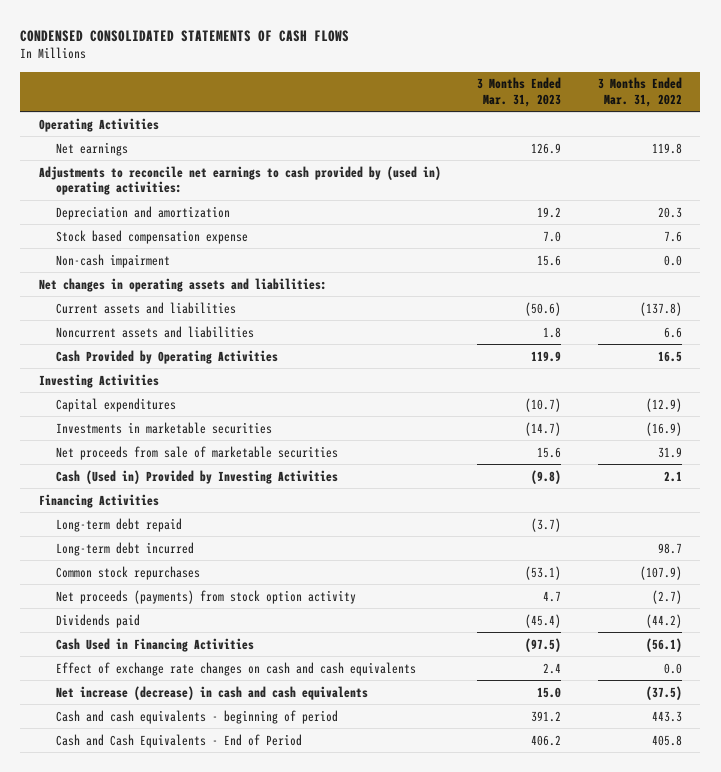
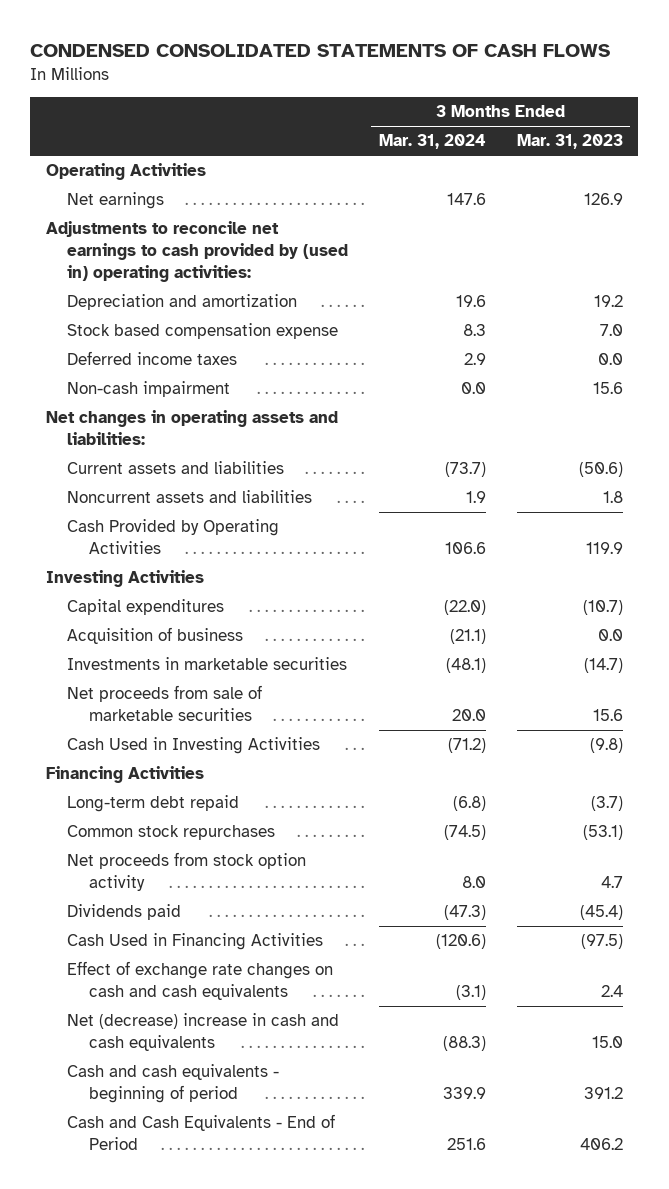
[597,77,682,107] 3 Months Ended Mar. 31, 2022 -> none
none -> [379,134,487,150] Mar. 31, 2024
none -> [67,351,238,366] Deferred income taxes
none -> [67,627,244,645] Acquisition of business
[56,469,339,484] Cash (Used in) Provided by Investing Activities -> [67,737,321,755] Cash Used in Investing Activities
[56,541,195,556] Long-term debt incurred -> none
[56,589,357,604] Net proceeds (payments) from stock option activity -> [67,852,307,892] Net proceeds from stock option activity
[56,685,369,700] Net increase (decrease) in cash and cash equivalents -> [67,1013,340,1052] Net (decrease) increase in cash and cash equivalents

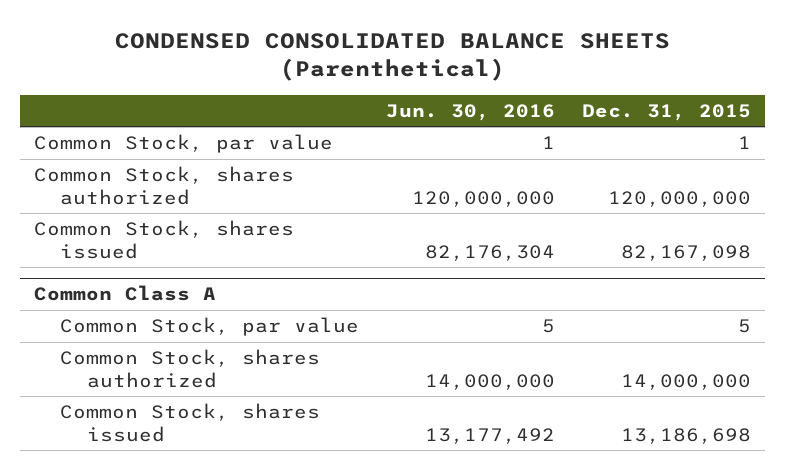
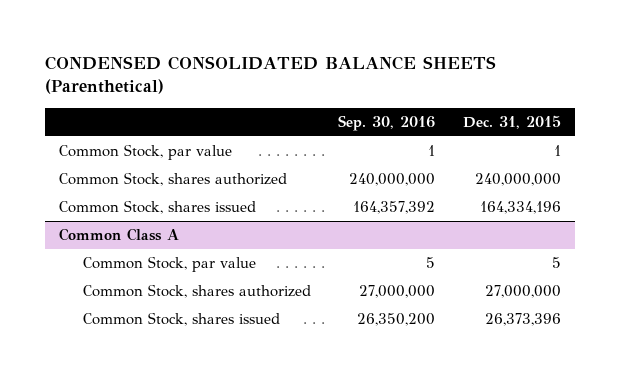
[386,103,556,121] Jun. 30, 2016 -> none
none -> [338,114,436,131] Sep. 30, 2016
[608,190,752,207] 120,000,000 -> [474,173,561,187] 240,000,000
[621,244,752,261] 82,167,098 -> [479,201,561,215] 164,334,196
[621,373,752,390] 14,000,000 -> [484,285,561,299] 27,000,000
[621,427,752,444] 13,186,698 -> [484,313,561,327] 26,373,396

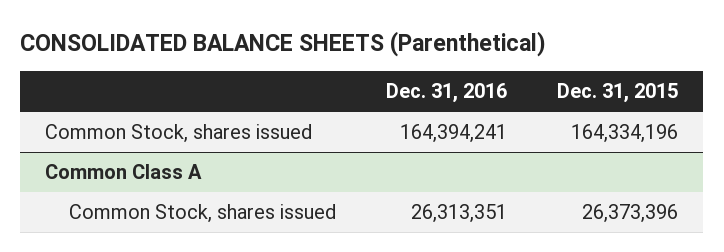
[45,55,497,95] CONDENSED CONSOLIDATED BALANCE SHEETS (Parenthetical) -> [20,31,547,58] CONSOLIDATED BALANCE SHEETS (Parenthetical)
[338,114,436,131] Sep. 30, 2016 -> none
none -> [386,83,508,104] Dec. 31, 2016
[59,144,233,161] Common Stock, par value -> none
[59,172,288,187] Common Stock, shares authorized -> none
[82,256,256,273] Common Stock, par value -> none
[82,284,311,299] Common Stock, shares authorized -> none

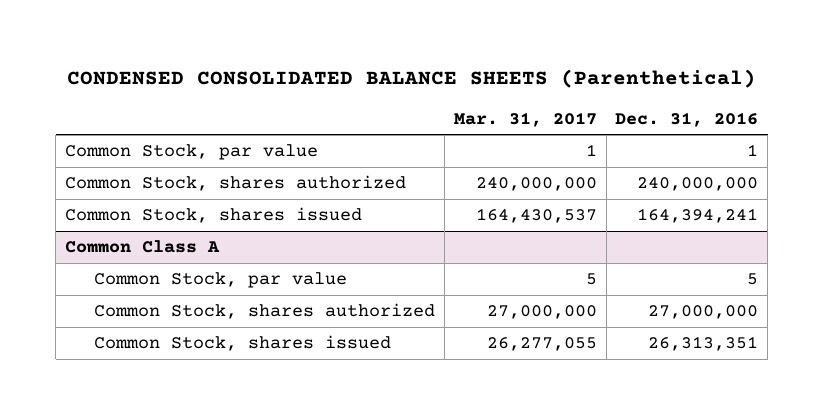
[20,31,547,58] CONSOLIDATED BALANCE SHEETS (Parenthetical) -> [66,69,756,89] CONDENSED CONSOLIDATED BALANCE SHEETS (Parenthetical)
[557,83,679,104] Dec. 31, 2015 -> none
none -> [453,111,597,127] Mar. 31, 2017
none -> [65,144,319,161] Common Stock, par value
none -> [65,175,407,192] Common Stock, shares authorized
none -> [94,272,348,289] Common Stock, par value
none -> [94,303,436,320] Common Stock, shares authorized

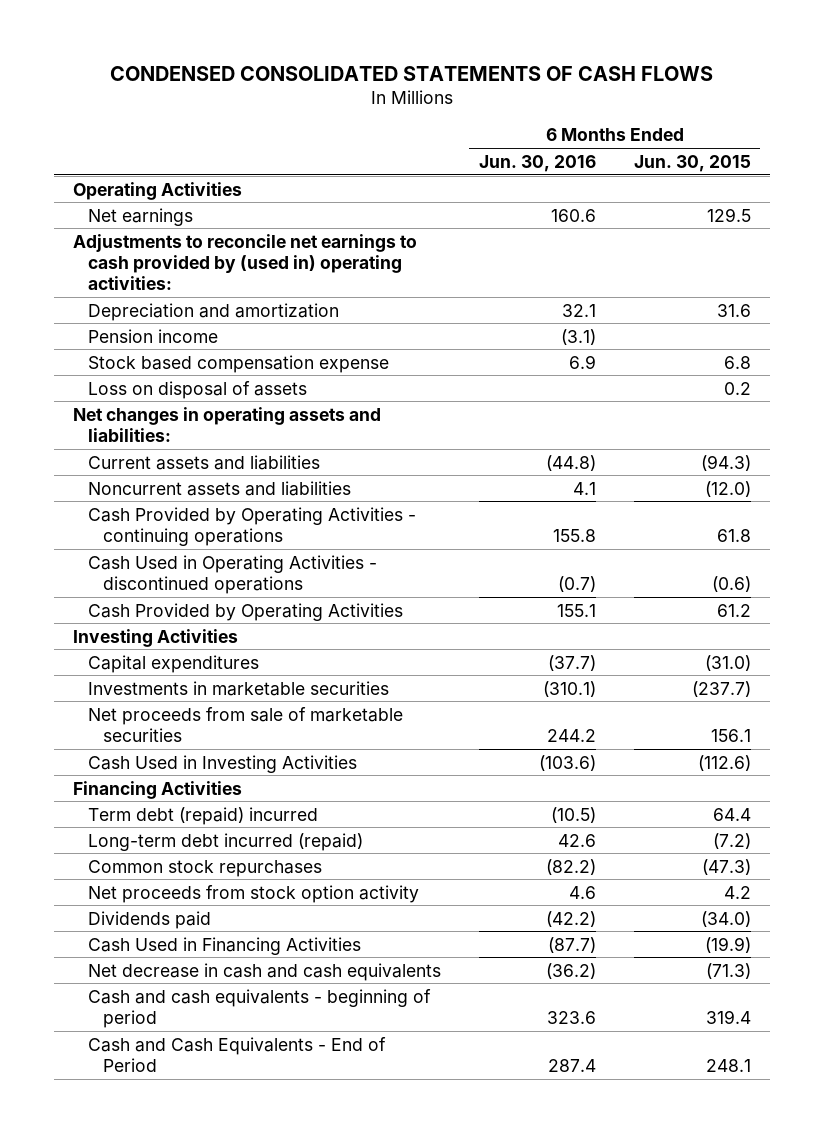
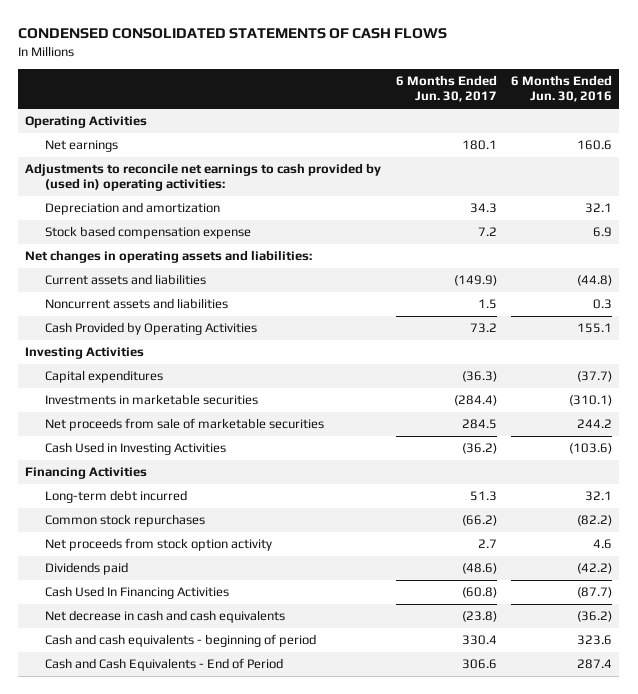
[633,154,751,172] Jun. 30, 2015 -> none
none -> [395,75,497,103] 6 Months Ended Jun. 30, 2017
[88,328,219,343] Pension income -> none
[88,380,308,399] Loss on disposal of assets -> none
[88,506,417,546] Cash Provided by Operating Activities - continuing operations -> none
[88,554,378,594] Cash Used in Operating Activities - discontinued operations -> none
[572,481,596,495] 4.1 -> [593,299,613,310] 0.3
[88,806,319,825] Term debt (repaid) incurred -> none
[88,832,364,851] Long-term debt incurred (repaid) -> [44,490,187,504] Long-term debt incurred
[557,833,596,847] 42.6 -> [585,491,613,502] 32.1
[88,936,362,955] Cash Used in Financing Activities -> [44,586,229,600] Cash Used In Financing Activities

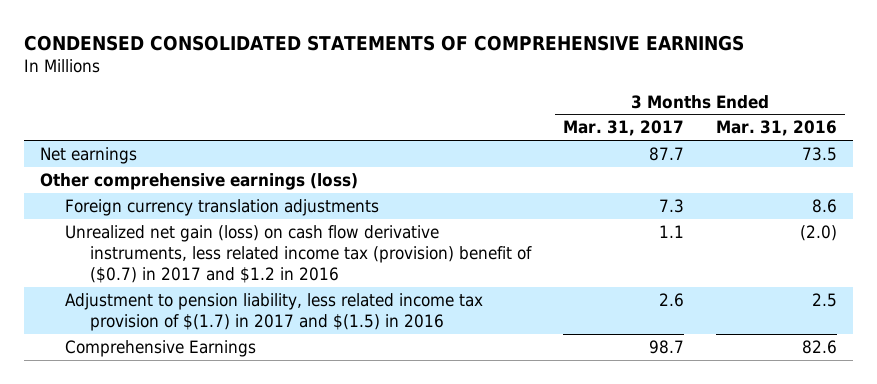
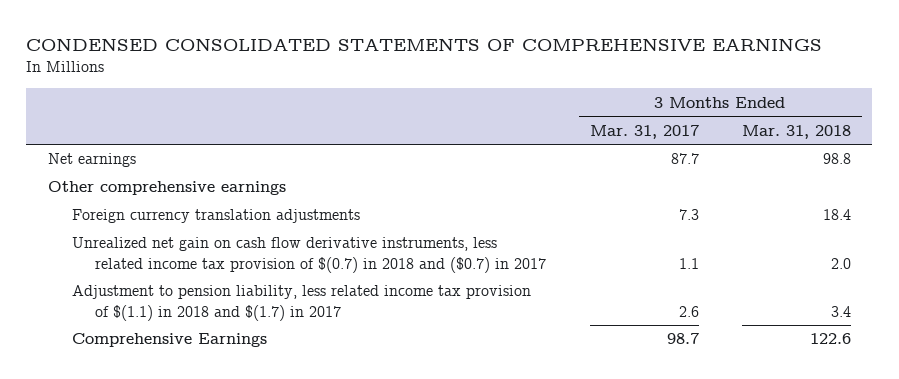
[715,120,837,137] Mar. 31, 2016 -> none
none -> [741,124,851,139] Mar. 31, 2018
[40,172,359,190] Other comprehensive earnings (loss) -> [47,181,286,196] Other comprehensive earnings
[65,224,533,283] Unrealized net gain (loss) on cash flow derivative instruments, less related income tax (provision) benefit of ($0.7) in 2017 and $1.2 in 2016 -> [71,237,547,273] Unrealized net gain on cash flow derivative instruments, less related income tax provision of $(0.7) in 2018 and ($0.7) in 2017
[65,292,484,331] Adjustment to pension liability, less related income tax provision of $(1.7) in 2017 and $(1.5) in 2016 -> [71,285,531,321] Adjustment to pension liability, less related income tax provision of $(1.1) in 2018 and $(1.7) in 2017

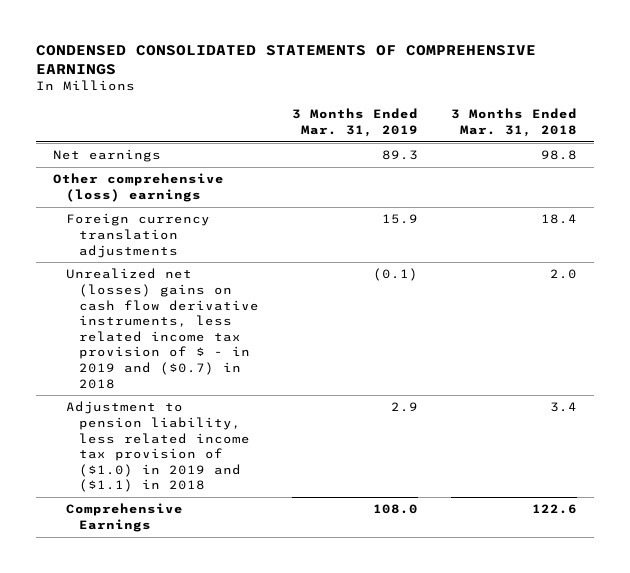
[589,124,699,139] Mar. 31, 2017 -> none
none -> [292,108,419,137] 3 Months Ended Mar. 31, 2019
[47,181,286,196] Other comprehensive earnings -> [52,173,224,202] Other comprehensive (loss) earnings
[71,237,547,273] Unrealized net gain on cash flow derivative instruments, less related income tax provision of $(0.7) in 2018 and ($0.7) in 2017 -> [65,268,260,389] Unrealized net (losses) gains on cash flow derivative instruments, less related income tax provision of $ - in 2019 and ($0.7) in 2018
[71,285,531,321] Adjustment to pension liability, less related income tax provision of $(1.1) in 2018 and $(1.7) in 2017 -> [65,401,251,493] Adjustment to pension liability, less related income tax provision of ($1.0) in 2019 and ($1.1) in 2018

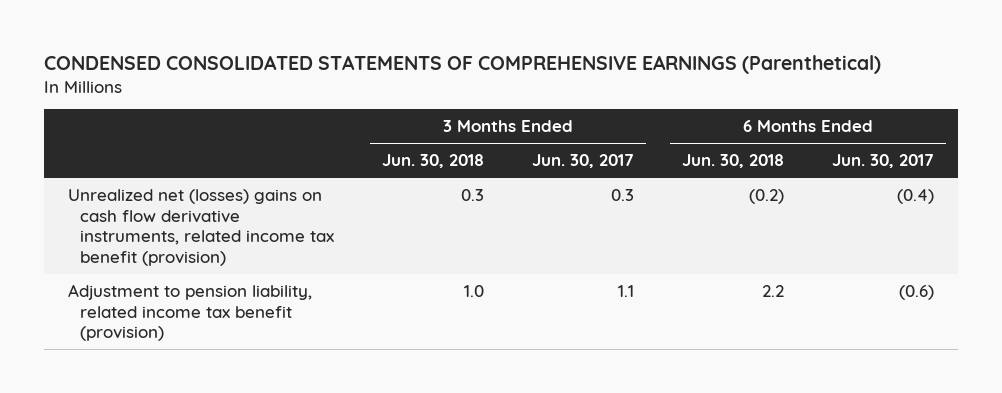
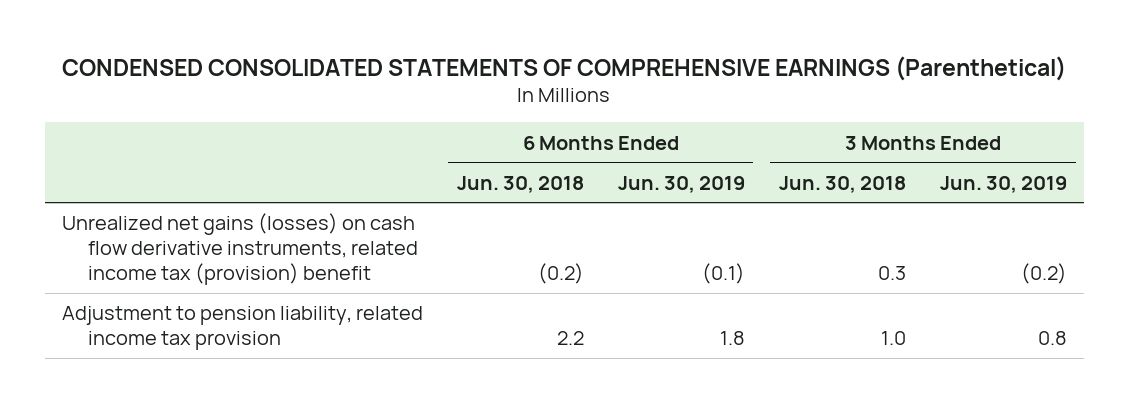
[531,154,634,169] Jun. 30, 2017 -> none
[832,154,935,169] Jun. 30, 2017 -> none
none -> [617,175,745,193] Jun. 30, 2019
none -> [940,175,1068,193] Jun. 30, 2019
[67,188,334,267] Unrealized net (losses) gains on cash flow derivative instruments, related income tax benefit (provision) -> [61,213,418,285] Unrealized net gains (losses) on cash flow derivative instruments, related income tax (provision) benefit
[67,283,312,342] Adjustment to pension liability, related income tax benefit (provision) -> [61,306,423,351] Adjustment to pension liability, related income tax provision

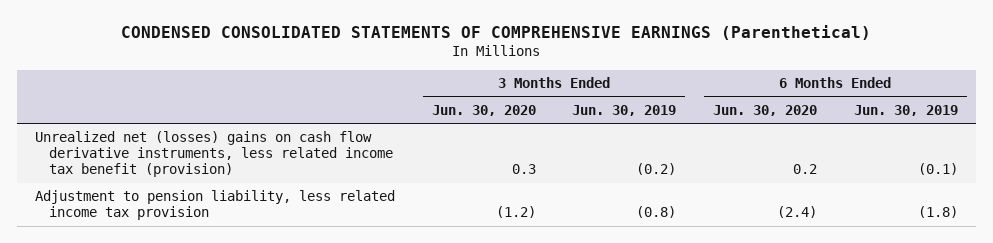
[456,175,584,193] Jun. 30, 2018 -> none
[778,175,906,193] Jun. 30, 2018 -> none
none -> [431,104,536,116] Jun. 30, 2020
none -> [712,104,817,116] Jun. 30, 2020
[61,213,418,285] Unrealized net gains (losses) on cash flow derivative instruments, related income tax (provision) benefit -> [35,131,394,178] Unrealized net (losses) gains on cash flow derivative instruments, less related income tax benefit (provision)
[61,306,423,351] Adjustment to pension liability, related income tax provision -> [35,190,396,221] Adjustment to pension liability, less related income tax provision
[719,331,745,346] 1.8 -> [917,206,958,219] (1.8)
[1038,331,1068,346] 0.8 -> [636,206,677,219] (0.8)

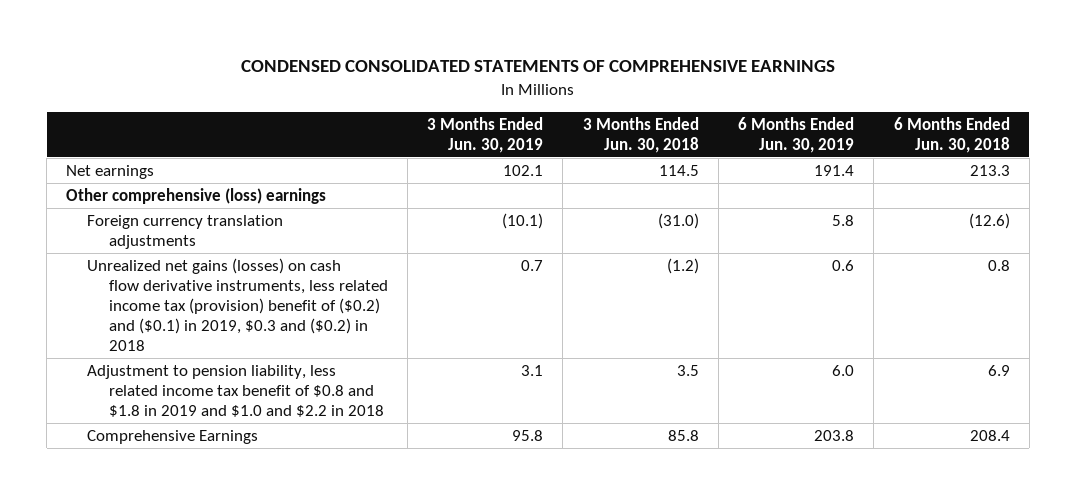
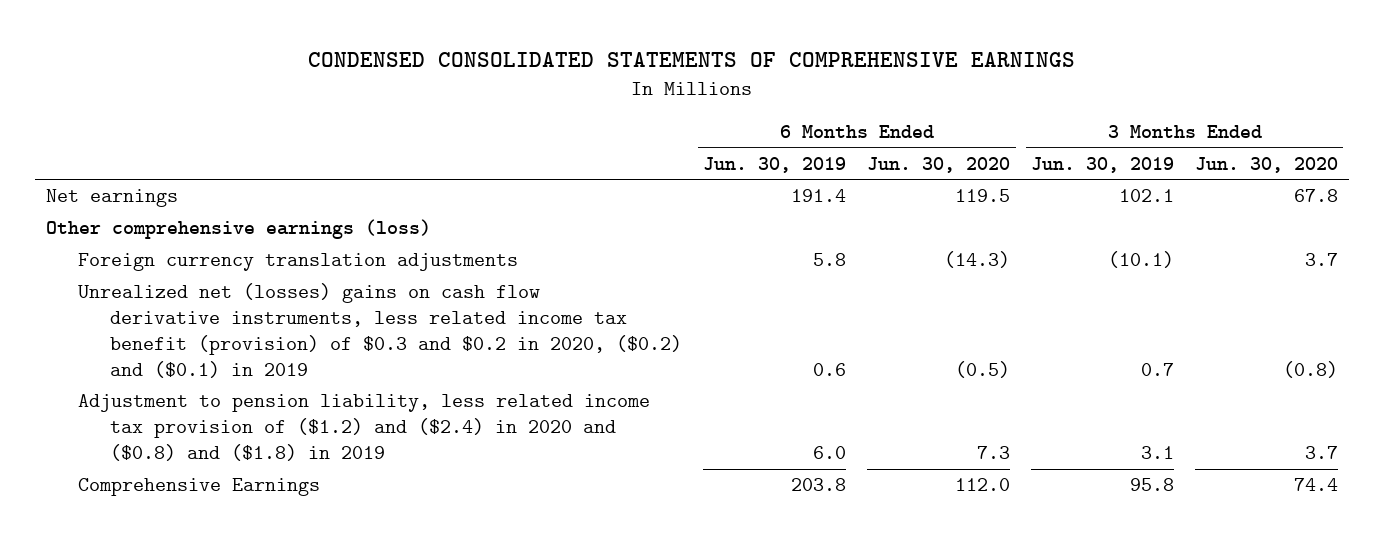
[582,116,699,153] 3 Months Ended Jun. 30, 2018 -> none
[893,116,1010,153] 6 Months Ended Jun. 30, 2018 -> none
none -> [867,156,1011,173] Jun. 30, 2020
none -> [1195,156,1339,173] Jun. 30, 2020
[66,187,327,204] Other comprehensive (loss) earnings -> [45,219,431,240] Other comprehensive earnings (loss)
[87,257,388,352] Unrealized net gains (losses) on cash flow derivative instruments, less related income tax (provision) benefit of ($0.2) and ($0.1) in 2019, $0.3 and ($0.2) in 2018 -> [78,283,683,378] Unrealized net (losses) gains on cash flow derivative instruments, less related income tax benefit (provision) of $0.3 and $0.2 in 2020, ($0.2) and ($0.1) in 2019
[87,364,384,418] Adjustment to pension liability, less related income tax benefit of $0.8 and $1.8 in 2019 and $1.0 and $2.2 in 2018 -> [78,394,651,461] Adjustment to pension liability, less related income tax provision of ($1.2) and ($2.4) in 2020 and ($0.8) and ($1.8) in 2019

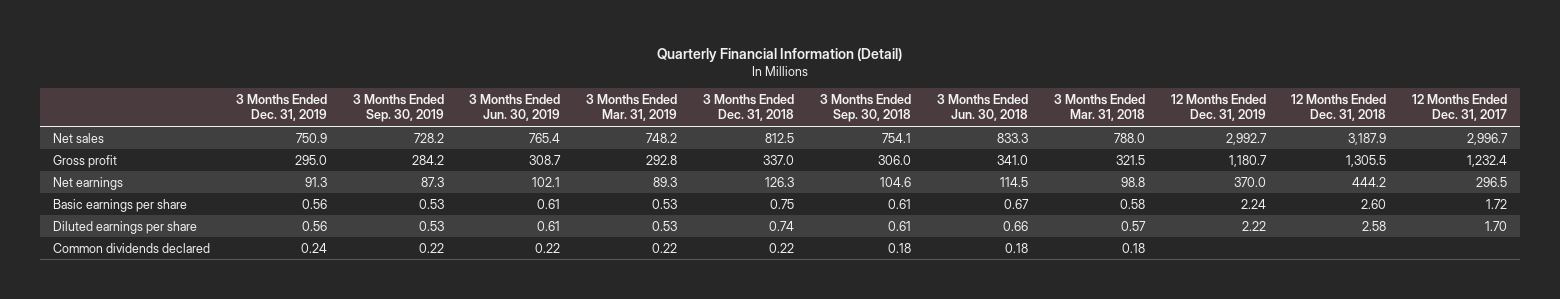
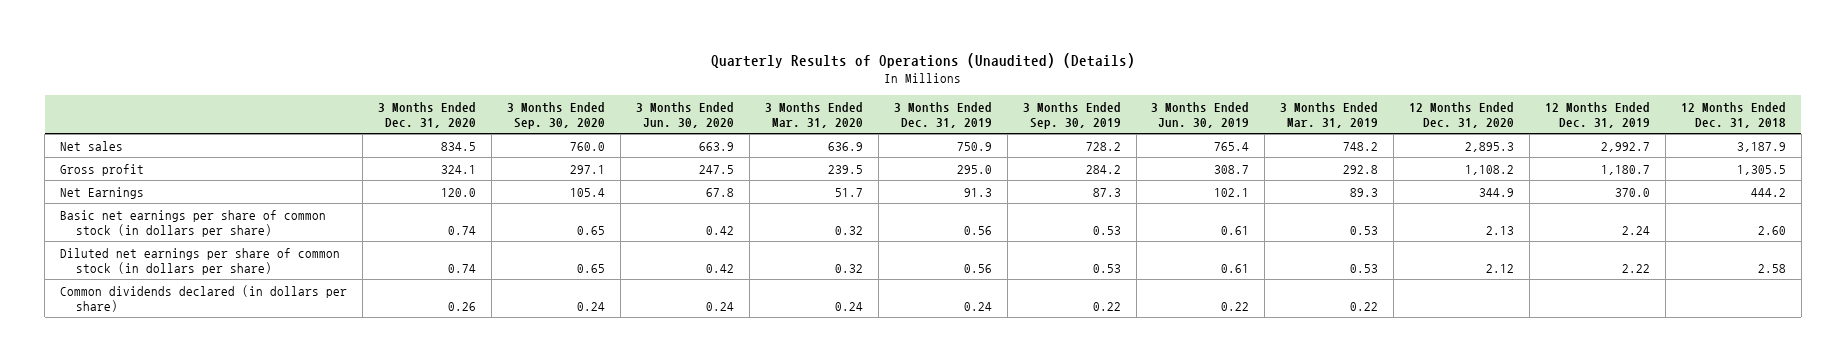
[657,48,903,63] Quarterly Financial Information (Detail) -> [711,52,1136,68] Quarterly Results of Operations (Unaudited) (Details)
[703,93,795,122] 3 Months Ended Dec. 31, 2018 -> none
[819,93,911,123] 3 Months Ended Sep. 30, 2018 -> none
[936,93,1028,122] 3 Months Ended Jun. 30, 2018 -> none
[1053,93,1145,122] 3 Months Ended Mar. 31, 2018 -> none
[1412,93,1508,122] 12 Months Ended Dec. 31, 2017 -> none
none -> [378,101,477,128] 3 Months Ended Dec. 31, 2020
none -> [507,101,606,129] 3 Months Ended Sep. 30, 2020
none -> [635,101,734,128] 3 Months Ended Jun. 30, 2020
none -> [764,101,863,128] 3 Months Ended Mar. 31, 2020
none -> [1409,101,1515,128] 12 Months Ended Dec. 31, 2020
[52,176,123,190] Net earnings -> [60,186,145,199] Net Earnings
[52,198,187,212] Basic earnings per share -> [60,209,327,237] Basic net earnings per share of common stock (in dollars per share)
[52,220,197,234] Diluted earnings per share -> [60,247,341,275] Diluted net earnings per share of common stock (in dollars per share)
[52,242,210,253] Common dividends declared -> [60,284,348,312] Common dividends declared (in dollars per share)

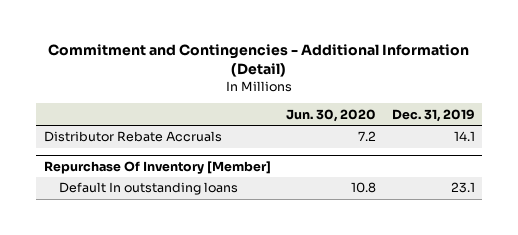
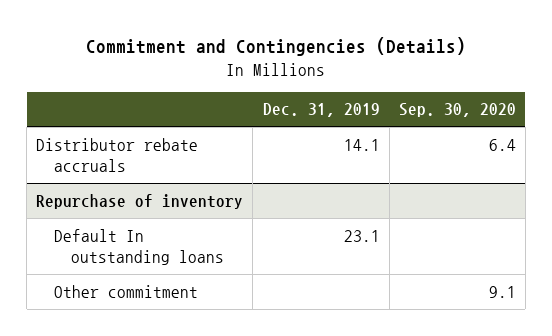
[48,44,470,78] Commitment and Contingencies - Additional Information (Detail) -> [86,37,467,57] Commitment and Contingencies (Details)
[286,108,377,122] Jun. 30, 2020 -> none
none -> [398,103,516,118] Sep. 30, 2020
[43,131,222,143] Distributor Rebate Accruals -> [36,137,199,173] Distributor rebate accruals
[43,160,271,174] Repurchase Of Inventory [Member] -> [36,193,244,209] Repurchase of inventory
none -> [53,284,198,298] Other commitment

